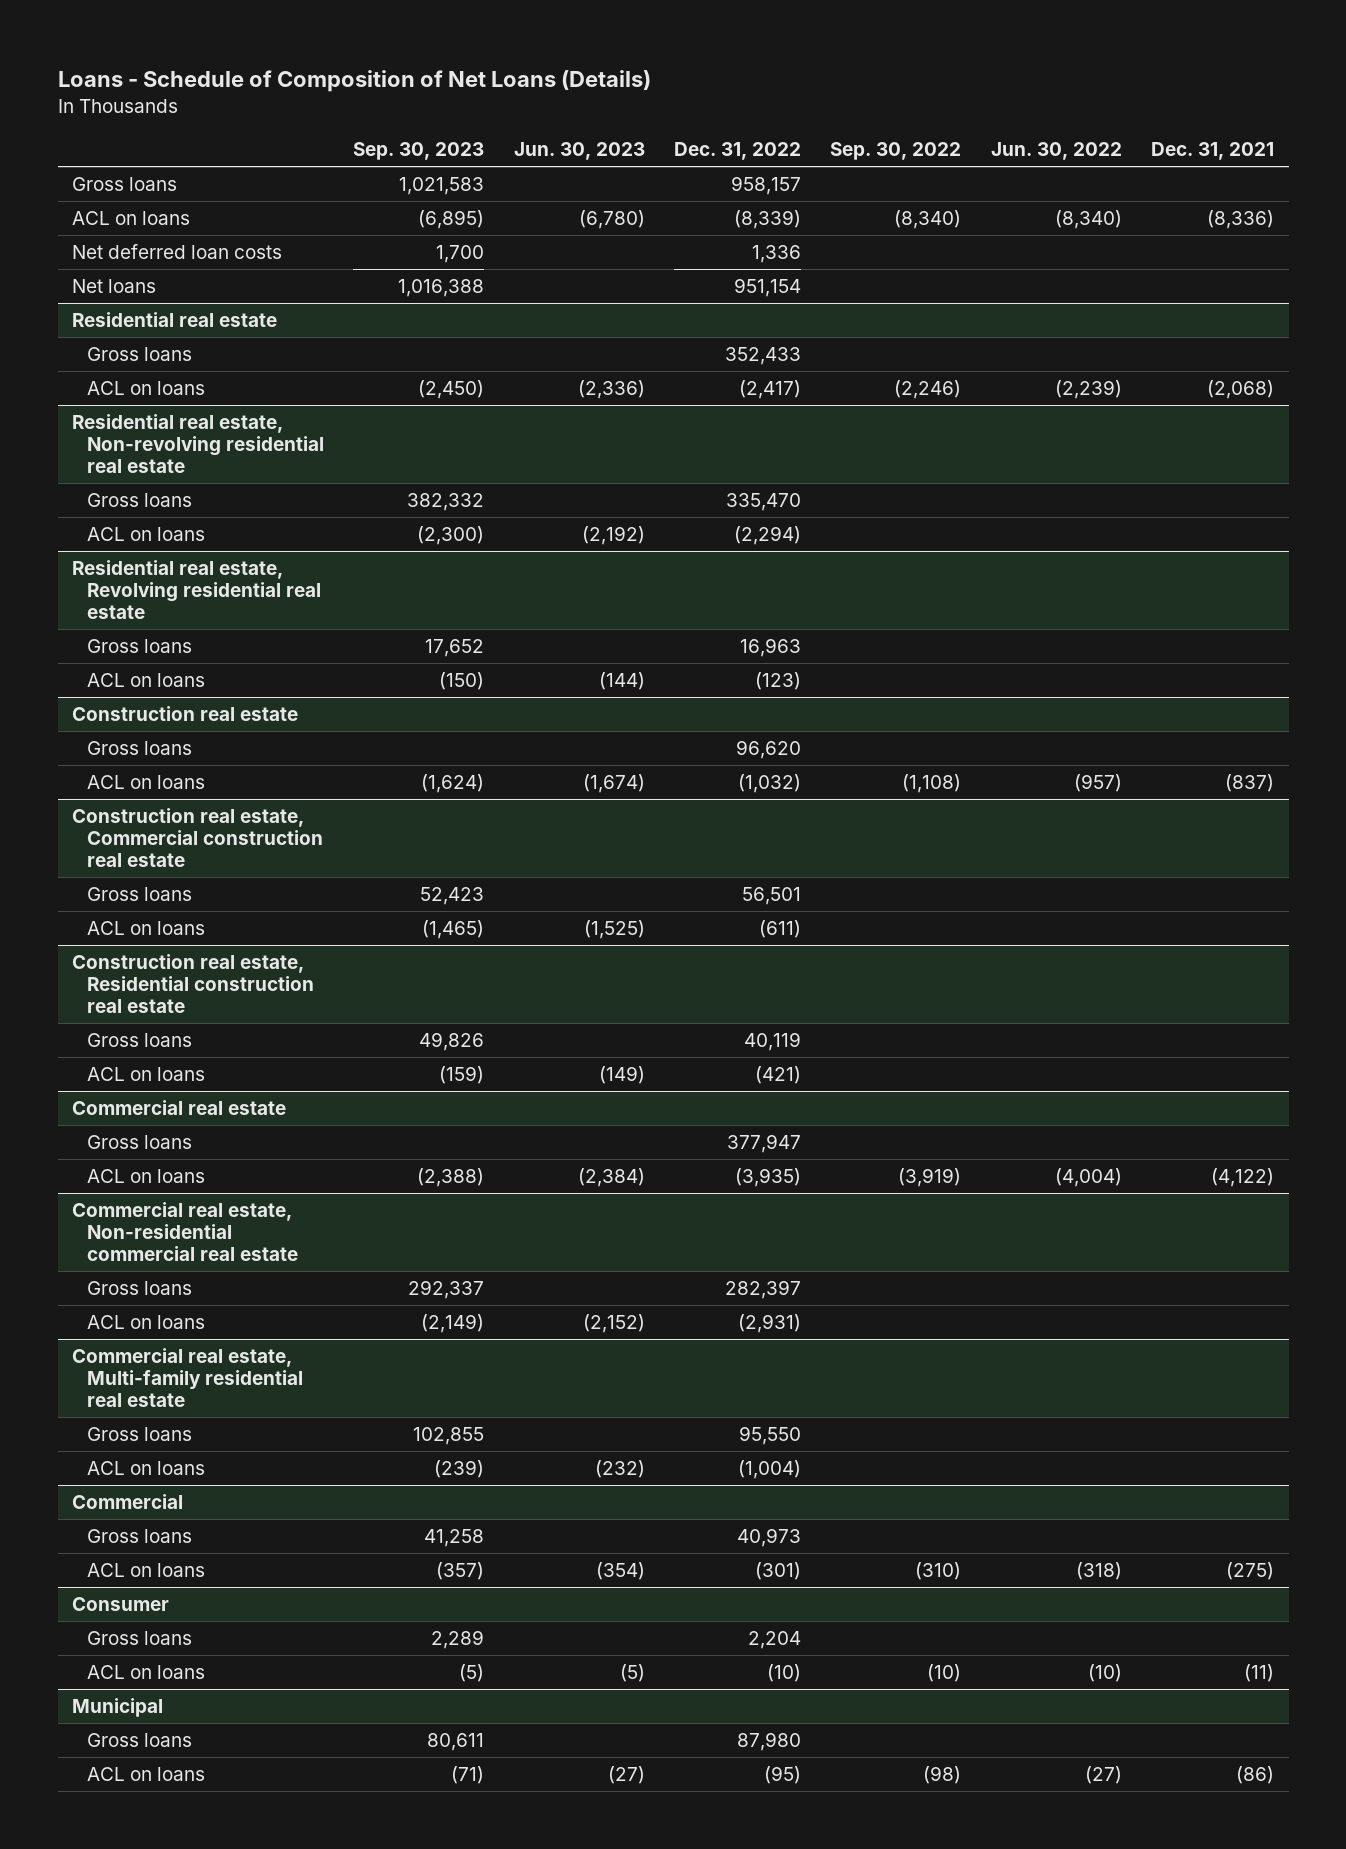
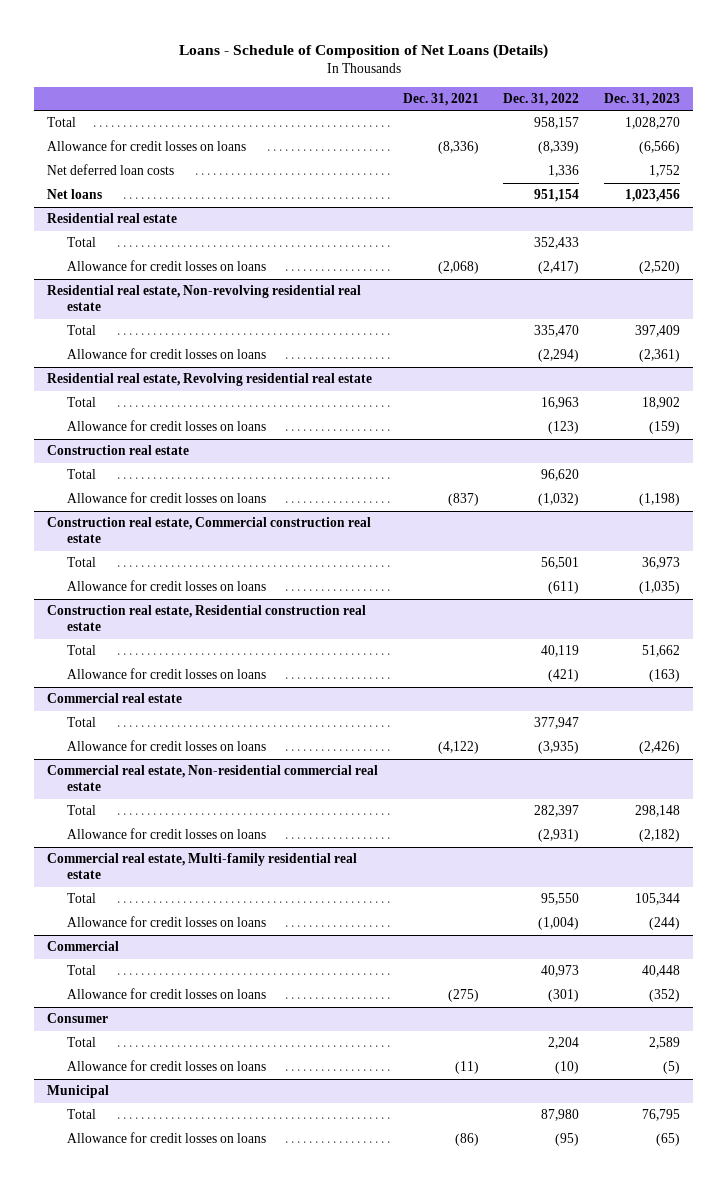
[353,142,485,161] Sep. 30, 2023 -> none
[513,142,645,161] Jun. 30, 2023 -> none
[830,142,962,161] Sep. 30, 2022 -> none
[990,142,1122,161] Jun. 30, 2022 -> none
none -> [604,92,681,106] Dec. 31, 2023
[72,176,178,191] Gross loans -> [46,117,76,128] Total
[72,210,191,225] ACL on loans -> [46,140,246,152] Allowance for credit losses on loans
[87,346,193,361] Gross loans -> [67,237,97,248] Total
[87,380,206,395] ACL on loans -> [67,260,267,272] Allowance for credit losses on loans
[87,492,193,507] Gross loans -> [67,325,97,336] Total
[87,526,206,541] ACL on loans -> [67,348,267,360] Allowance for credit losses on loans
[87,638,193,653] Gross loans -> [67,397,97,408] Total
[87,672,206,687] ACL on loans -> [67,420,267,432] Allowance for credit losses on loans
[87,740,193,755] Gross loans -> [67,469,97,480] Total
[87,774,206,789] ACL on loans -> [67,492,267,504] Allowance for credit losses on loans
[87,886,193,901] Gross loans -> [67,557,97,568] Total
[87,920,206,935] ACL on loans -> [67,580,267,592] Allowance for credit losses on loans
[87,1032,193,1047] Gross loans -> [67,645,97,656] Total
[87,1066,206,1081] ACL on loans -> [67,668,267,680] Allowance for credit losses on loans
[87,1134,193,1149] Gross loans -> [67,717,97,728] Total
[87,1168,206,1183] ACL on loans -> [67,740,267,752] Allowance for credit losses on loans
[87,1280,193,1295] Gross loans -> [67,805,97,816] Total
[87,1314,206,1329] ACL on loans -> [67,828,267,840] Allowance for credit losses on loans
[87,1426,193,1441] Gross loans -> [67,893,97,904] Total
[87,1460,206,1475] ACL on loans -> [67,916,267,928] Allowance for credit losses on loans
[87,1528,193,1543] Gross loans -> [67,965,97,976] Total
[87,1562,206,1577] ACL on loans -> [67,988,267,1000] Allowance for credit losses on loans
[87,1630,193,1645] Gross loans -> [67,1037,97,1048] Total
[87,1664,206,1679] ACL on loans -> [67,1060,267,1072] Allowance for credit losses on loans
[87,1732,193,1747] Gross loans -> [67,1109,97,1120] Total
[87,1766,206,1781] ACL on loans -> [67,1132,267,1144] Allowance for credit losses on loans

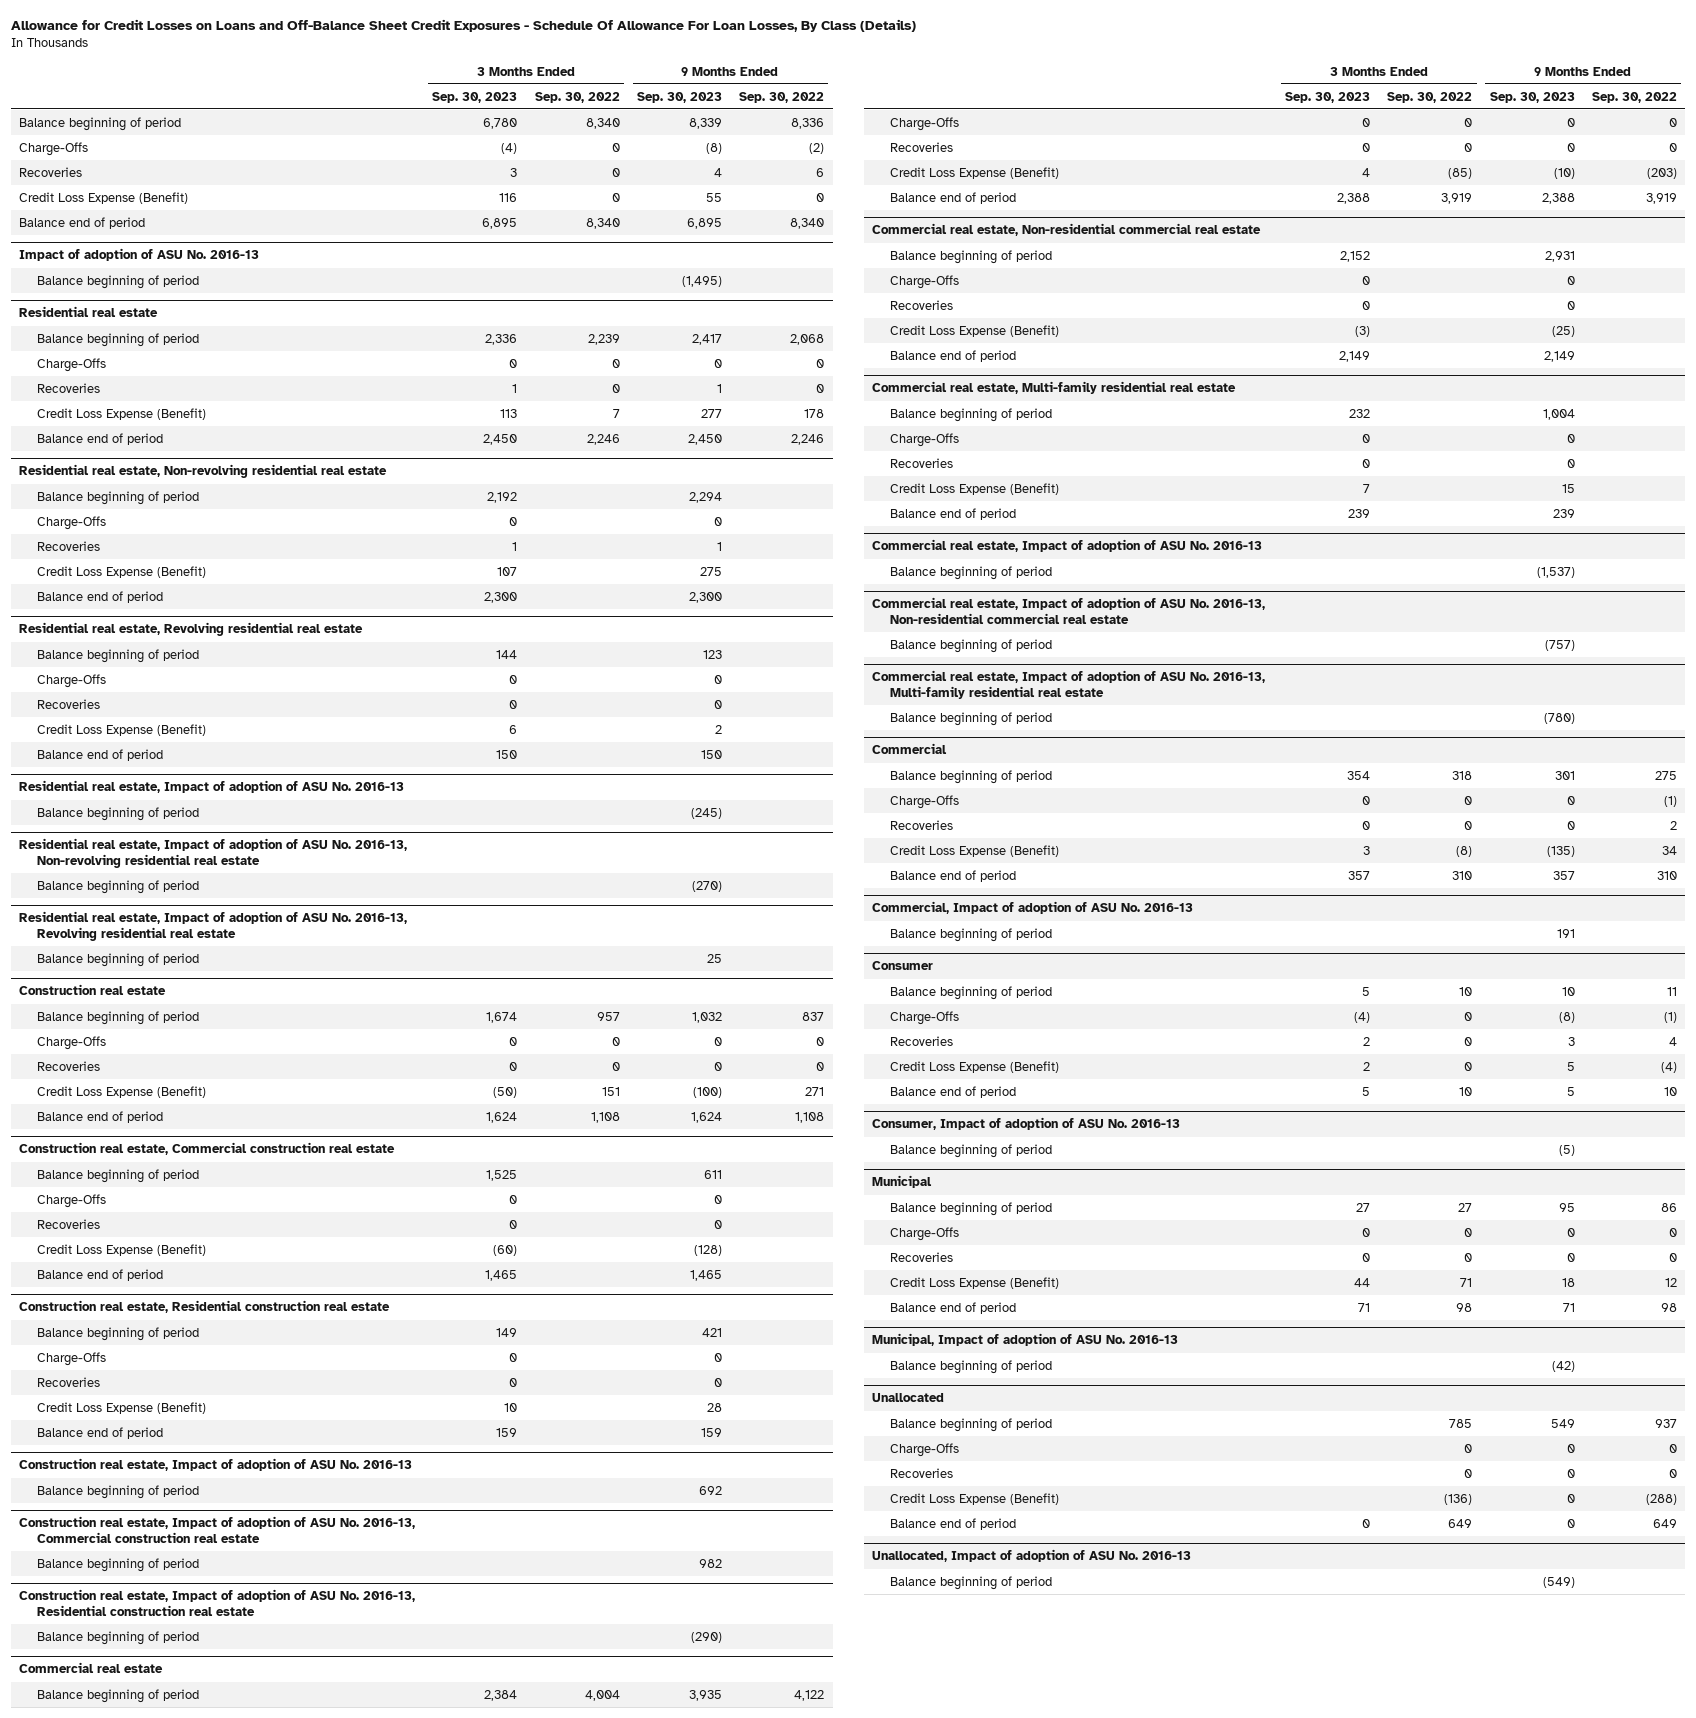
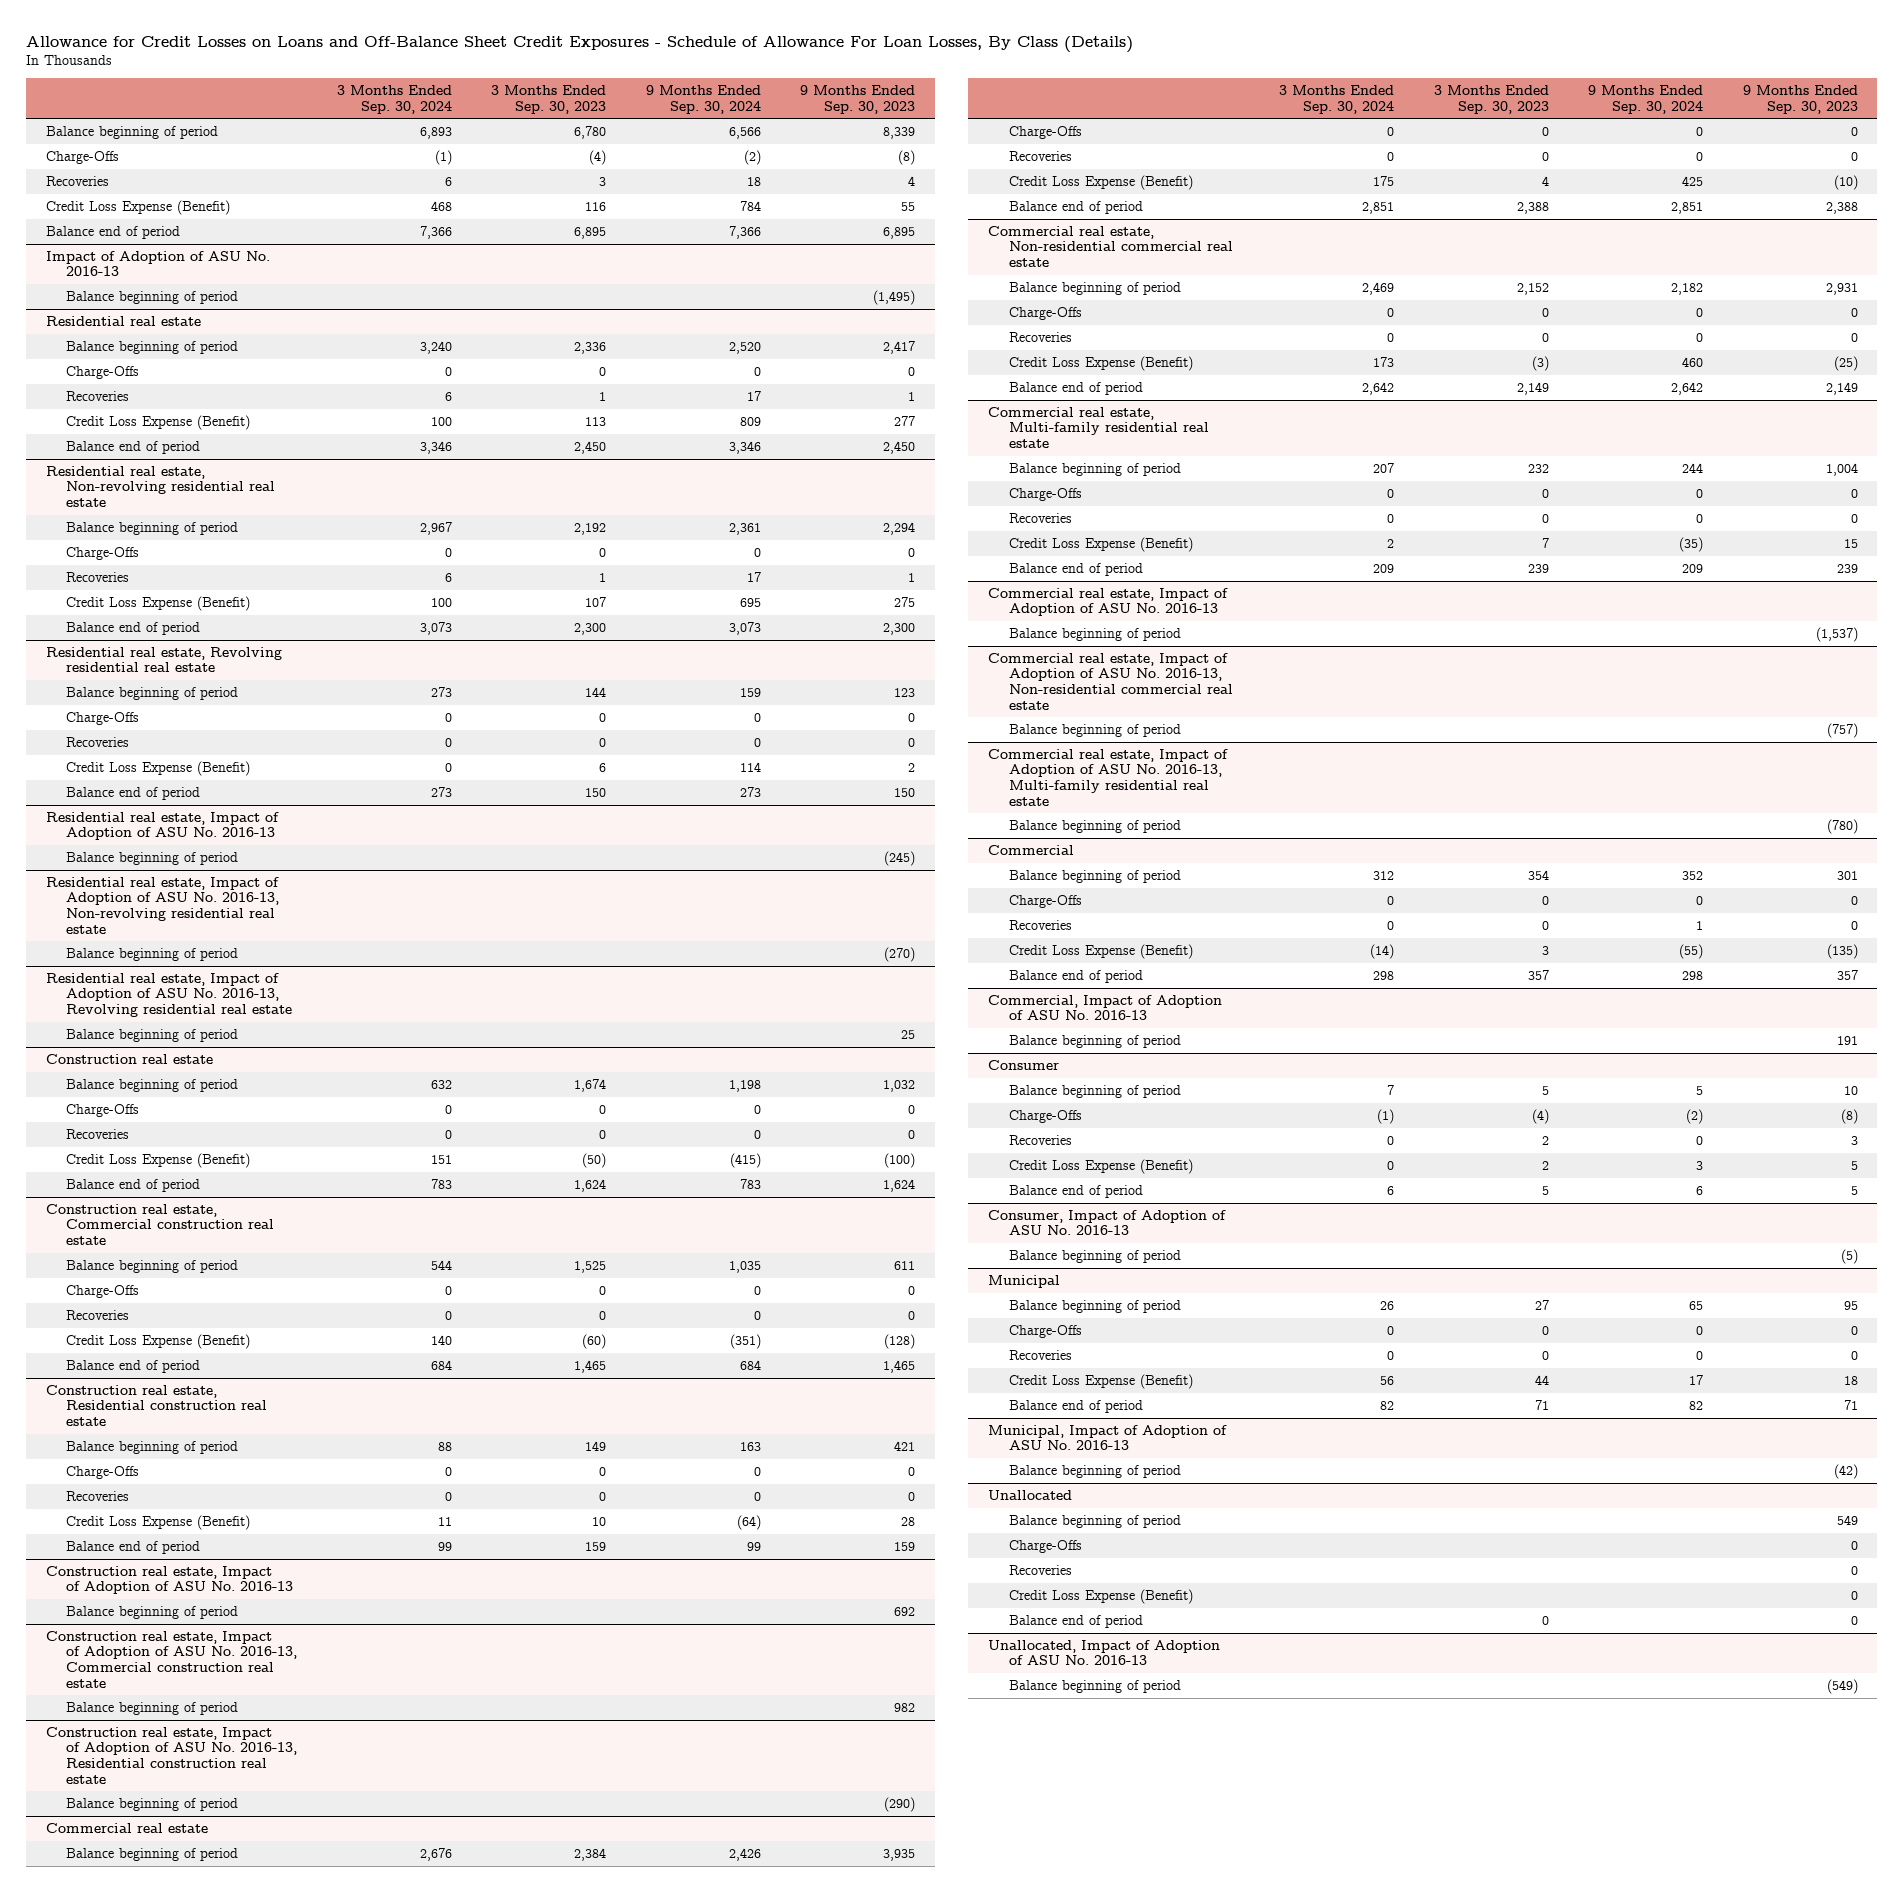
[10,18,916,32] Allowance for Credit Losses on Loans and Off-Balance Sheet Credit Exposures - Schedule Of Allowance For Loan Losses, By Class (Details) -> [26,35,1134,53] Allowance for Credit Losses on Loans and Off-Balance Sheet Credit Exposures - Schedule of Allowance For Loan Losses, By Class (Details)
[534,91,620,103] Sep. 30, 2022 -> none
[739,91,825,103] Sep. 30, 2022 -> none
none -> [336,85,452,114] 3 Months Ended Sep. 30, 2024
none -> [645,85,761,114] 9 Months Ended Sep. 30, 2024
[19,248,260,262] Impact of adoption of ASU No. 2016-13 -> [45,250,270,277] Impact of Adoption of ASU No. 2016-13
[19,780,405,794] Residential real estate, Impact of adoption of ASU No. 2016-13 -> [45,811,279,841] Residential real estate, Impact of Adoption of ASU No. 2016-13
[19,838,408,869] Residential real estate, Impact of adoption of ASU No. 2016-13, Non-revolving residential real estate -> [45,876,280,934] Residential real estate, Impact of Adoption of ASU No. 2016-13, Non-revolving residential real estate
[19,911,408,942] Residential real estate, Impact of adoption of ASU No. 2016-13, Revolving residential real estate -> [45,972,293,1018] Residential real estate, Impact of Adoption of ASU No. 2016-13, Revolving residential real estate
[19,1458,413,1472] Construction real estate, Impact of adoption of ASU No. 2016-13 -> [45,1565,294,1595] Construction real estate, Impact of Adoption of ASU No. 2016-13
[19,1516,416,1544] Construction real estate, Impact of adoption of ASU No. 2016-13, Commercial construction real estate -> [45,1630,298,1688] Construction real estate, Impact of Adoption of ASU No. 2016-13, Commercial construction real estate
[19,1589,416,1617] Construction real estate, Impact of adoption of ASU No. 2016-13, Residential construction real estate -> [45,1726,298,1784] Construction real estate, Impact of Adoption of ASU No. 2016-13, Residential construction real estate
[872,539,1263,553] Commercial real estate, Impact of adoption of ASU No. 2016-13 -> [988,587,1229,617] Commercial real estate, Impact of Adoption of ASU No. 2016-13
[872,597,1266,625] Commercial real estate, Impact of adoption of ASU No. 2016-13, Non-residential commercial real estate -> [988,652,1233,710] Commercial real estate, Impact of Adoption of ASU No. 2016-13, Non-residential commercial real estate
[872,670,1266,700] Commercial real estate, Impact of adoption of ASU No. 2016-13, Multi-family residential real estate -> [988,748,1229,806] Commercial real estate, Impact of Adoption of ASU No. 2016-13, Multi-family residential real estate
[872,901,1194,915] Commercial, Impact of adoption of ASU No. 2016-13 -> [988,994,1223,1021] Commercial, Impact of Adoption of ASU No. 2016-13
[872,1117,1181,1131] Consumer, Impact of adoption of ASU No. 2016-13 -> [988,1209,1227,1236] Consumer, Impact of Adoption of ASU No. 2016-13
[872,1333,1179,1347] Municipal, Impact of adoption of ASU No. 2016-13 -> [988,1424,1228,1451] Municipal, Impact of Adoption of ASU No. 2016-13
[872,1549,1192,1563] Unallocated, Impact of adoption of ASU No. 2016-13 -> [988,1639,1221,1666] Unallocated, Impact of Adoption of ASU No. 2016-13

